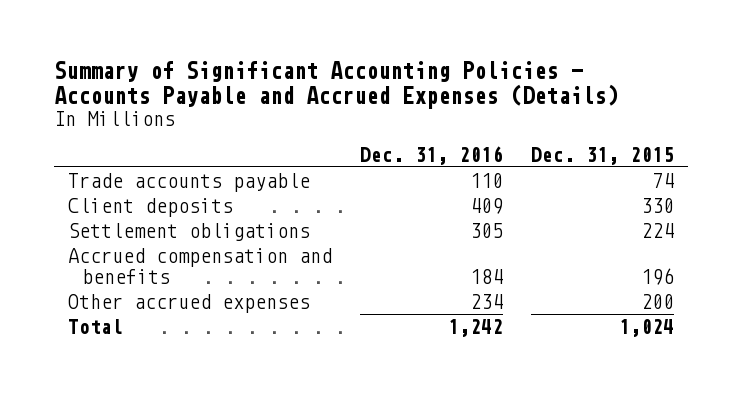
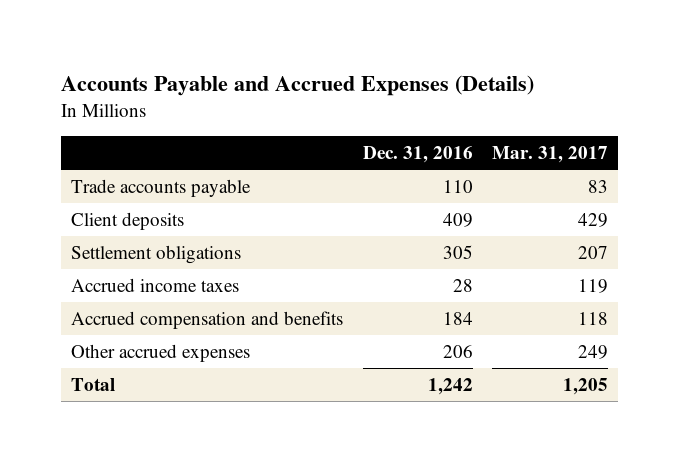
[54,61,619,109] Summary of Significant Accounting Policies - Accounts Payable and Accrued Expenses (Details) -> [61,75,535,97] Accounts Payable and Accrued Expenses (Details)
[530,146,674,165] Dec. 31, 2015 -> none
none -> [492,145,609,163] Mar. 31, 2017
none -> [71,277,240,292] Accrued income taxes
[469,293,503,309] 234 -> [442,344,473,358] 206

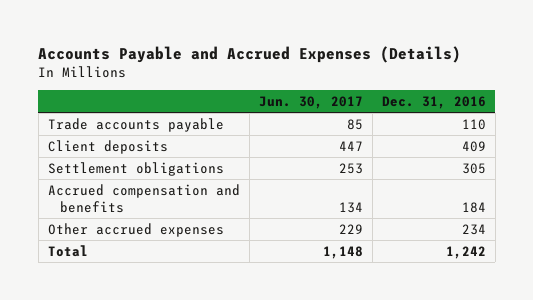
[492,145,609,163] Mar. 31, 2017 -> none
none -> [258,95,363,109] Jun. 30, 2017
[71,277,240,292] Accrued income taxes -> none
[442,344,473,358] 206 -> [461,223,486,235] 234

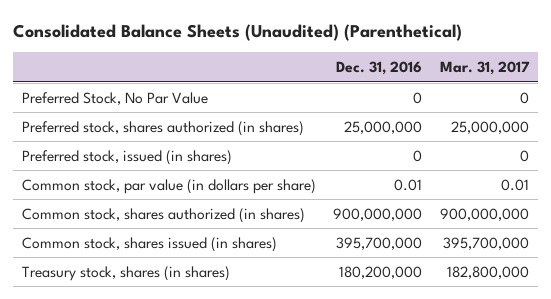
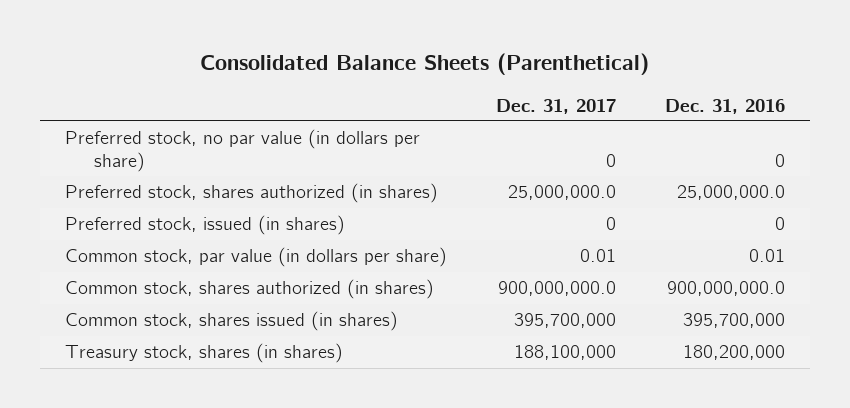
[12,23,462,41] Consolidated Balance Sheets (Unaudited) (Parenthetical) -> [199,53,649,76] Consolidated Balance Sheets (Parenthetical)
[440,61,531,76] Mar. 31, 2017 -> none
none -> [495,98,616,114] Dec. 31, 2017
[21,91,208,105] Preferred Stock, No Par Value -> [64,129,420,173] Preferred stock, no par value (in dollars per share)
[344,120,423,134] 25,000,000 -> [677,185,786,201] 25,000,000.0
[333,207,423,221] 900,000,000 -> [667,281,786,297] 900,000,000.0

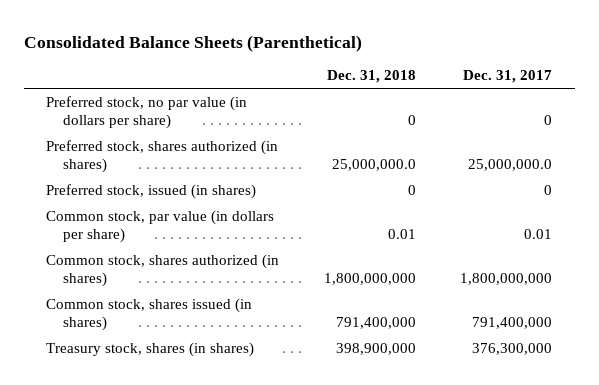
[665,98,786,114] Dec. 31, 2016 -> none
none -> [326,70,416,84] Dec. 31, 2018
[497,281,616,297] 900,000,000.0 -> [460,273,553,286] 1,800,000,000
[513,313,616,329] 395,700,000 -> [472,317,553,330] 791,400,000
[513,345,616,361] 188,100,000 -> [472,342,553,355] 376,300,000

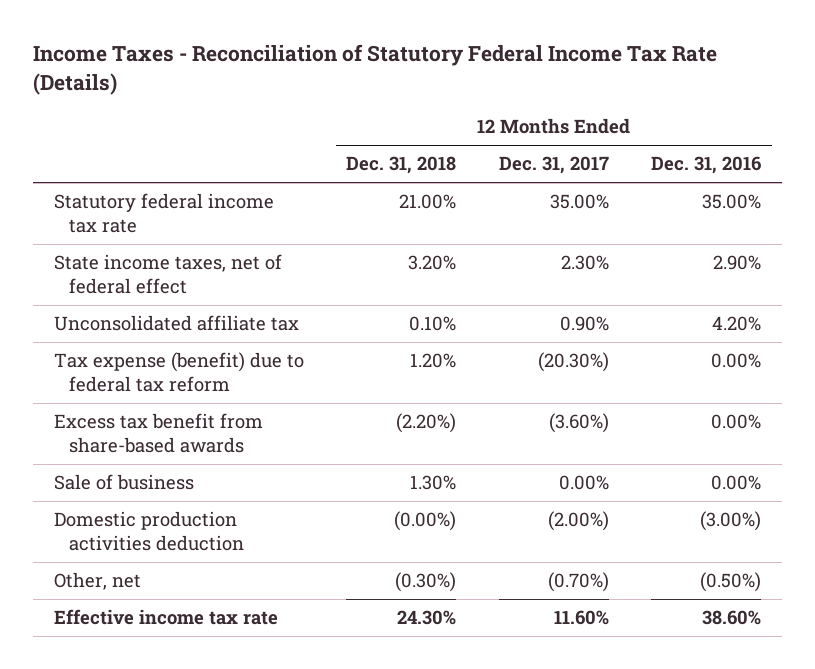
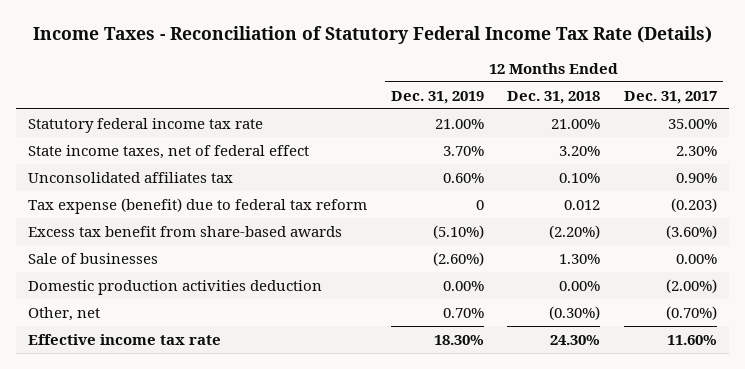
[651,156,762,175] Dec. 31, 2016 -> none
none -> [390,90,484,104] Dec. 31, 2019
[53,315,299,332] Unconsolidated affiliate tax -> [28,171,234,183] Unconsolidated affiliates tax
[410,353,457,369] 1.20% -> [564,199,601,210] 0.012
[537,352,609,373] (20.30%) -> [671,197,718,212] (0.203)
[53,474,194,491] Sale of business -> [28,252,159,264] Sale of businesses
[394,511,457,532] (0.00%) -> [559,280,601,291] 0.00%

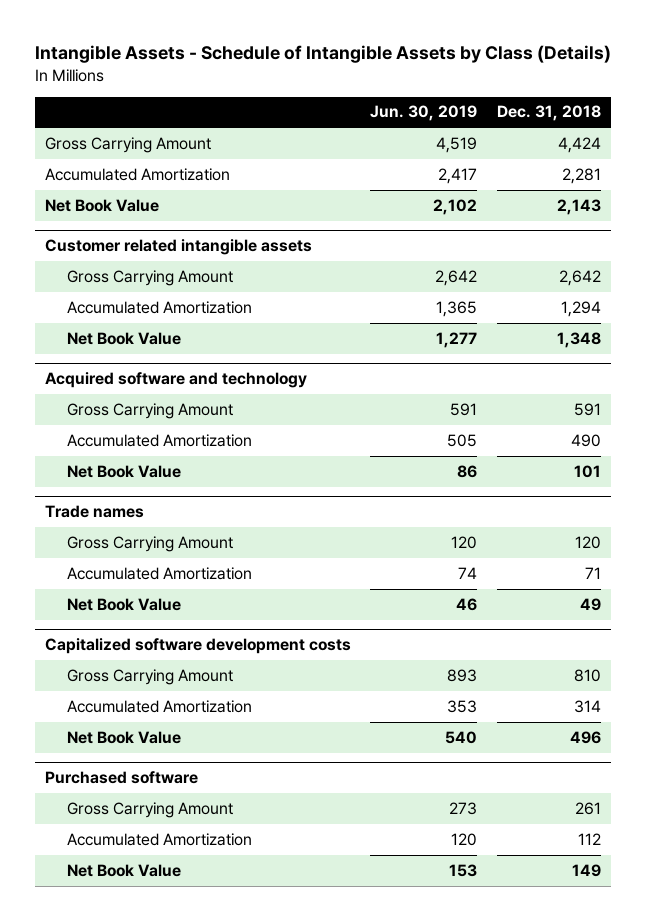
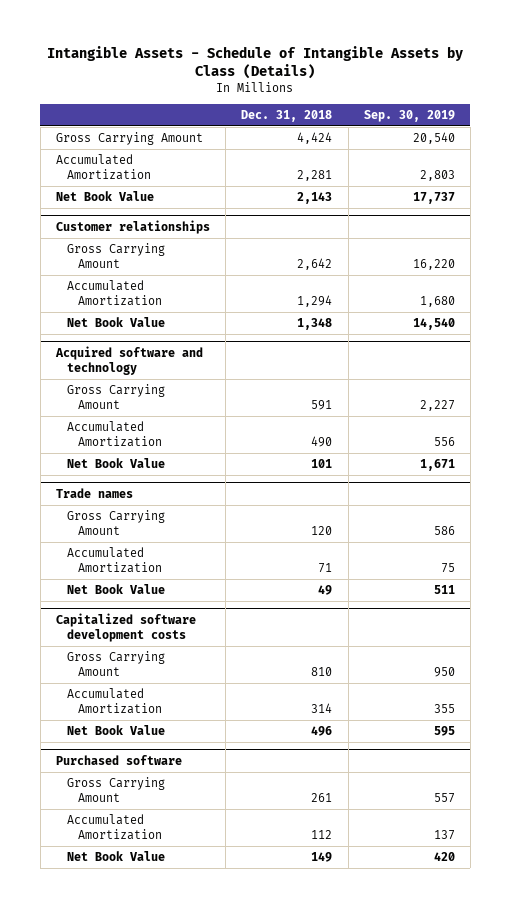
[370,105,478,122] Jun. 30, 2019 -> none
none -> [363,109,455,122] Sep. 30, 2019
[44,239,312,256] Customer related intangible assets -> [56,219,211,234] Customer relationships

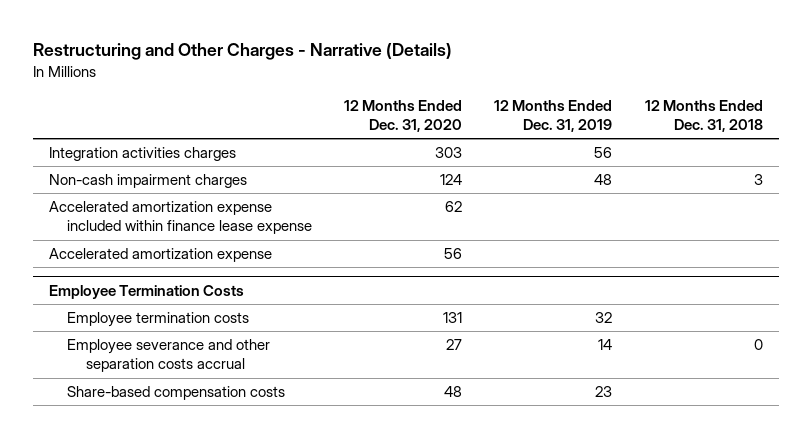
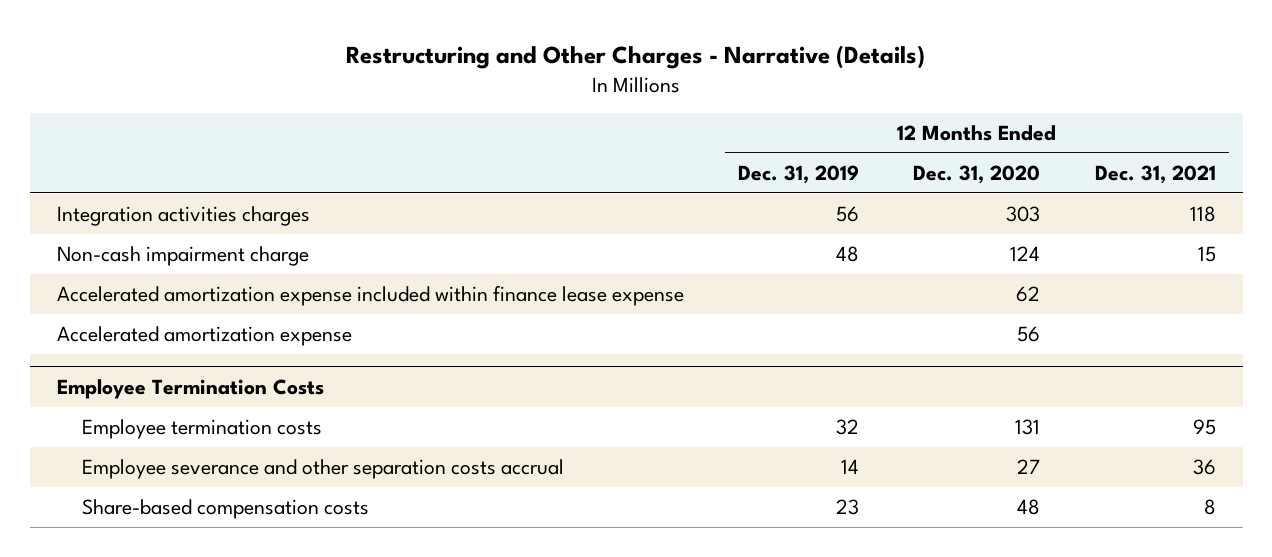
[644,99,763,132] 12 Months Ended Dec. 31, 2018 -> none
none -> [1094,164,1216,184] Dec. 31, 2021
[49,174,248,189] Non-cash impairment charges -> [56,245,309,266] Non-cash impairment charge

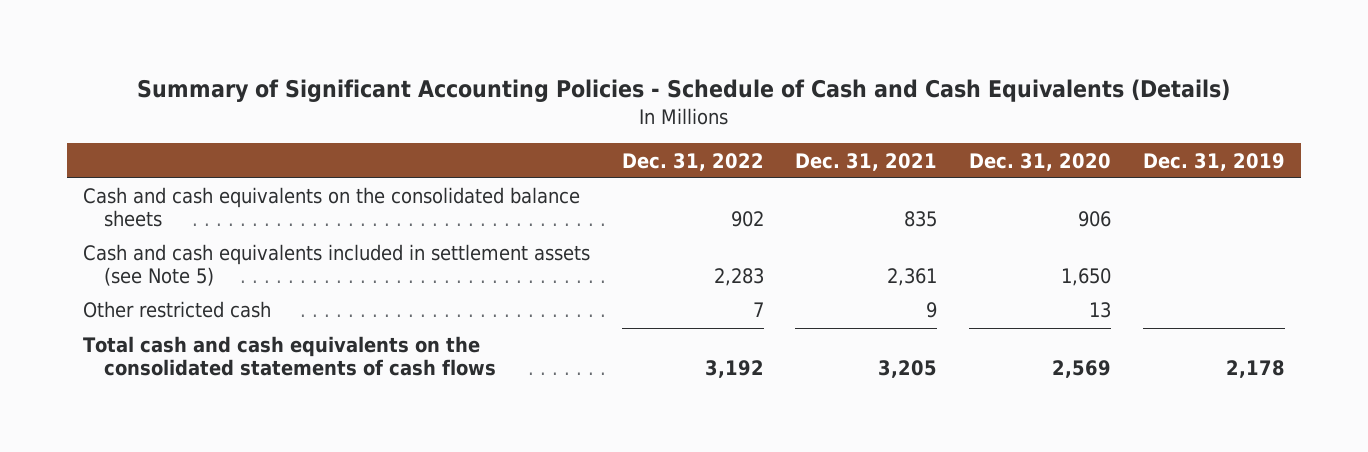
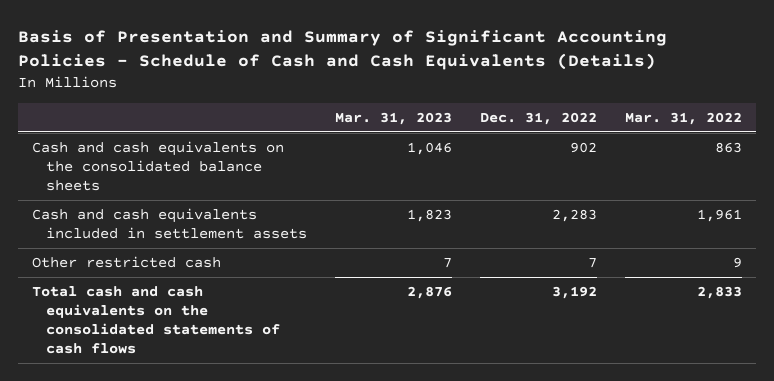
[136,79,1230,103] Summary of Significant Accounting Policies - Schedule of Cash and Cash Equivalents (Details) -> [17,30,667,71] Basis of Presentation and Summary of Significant Accounting Policies - Schedule of Cash and Cash Equivalents (Details)
[795,152,938,171] Dec. 31, 2021 -> none
[969,152,1112,171] Dec. 31, 2020 -> none
[1143,152,1286,171] Dec. 31, 2019 -> none
none -> [334,111,452,125] Mar. 31, 2023
none -> [624,111,742,125] Mar. 31, 2022
[82,244,590,286] Cash and cash equivalents included in settlement assets (see Note 5) -> [31,208,307,240] Cash and cash equivalents included in settlement assets

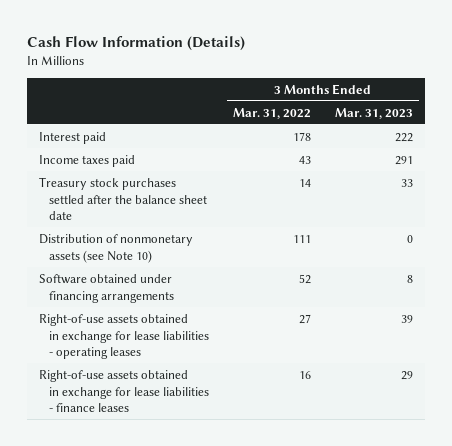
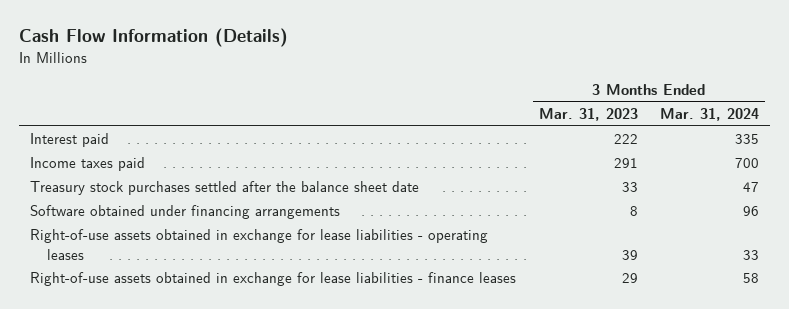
[233,107,312,119] Mar. 31, 2022 -> none
none -> [660,108,760,122] Mar. 31, 2024
[38,233,193,263] Distribution of nonmonetary assets (see Note 10) -> none

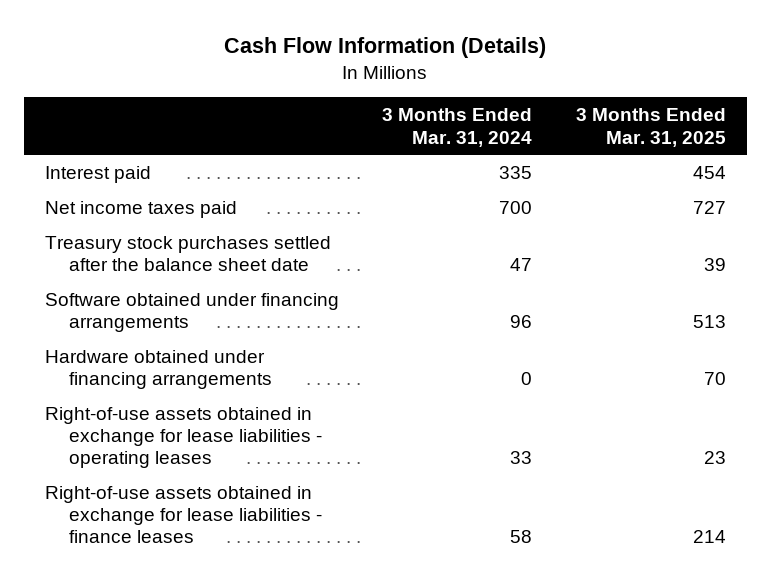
[538,108,638,122] Mar. 31, 2023 -> none
none -> [575,108,726,147] 3 Months Ended Mar. 31, 2025
[29,157,145,172] Income taxes paid -> [45,200,238,218] Net income taxes paid
none -> [45,349,272,390] Hardware obtained under financing arrangements

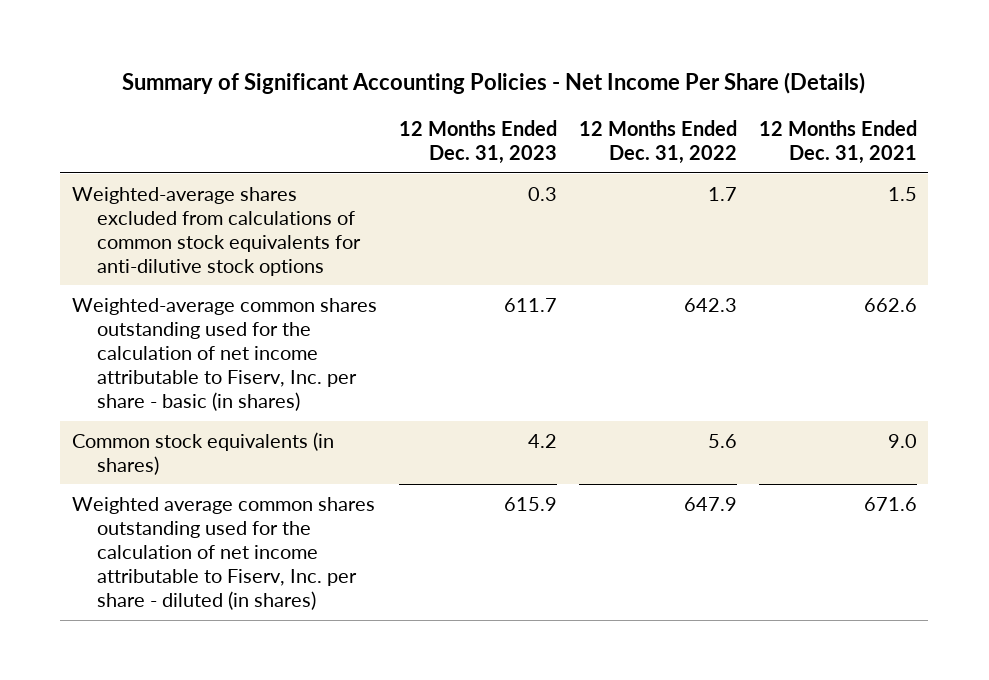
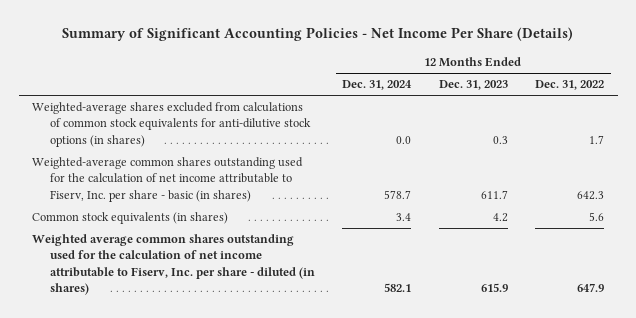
[759,120,918,165] 12 Months Ended Dec. 31, 2021 -> none
none -> [342,80,413,91] Dec. 31, 2024
[71,186,361,276] Weighted-average shares excluded from calculations of common stock equivalents for anti-dilutive stock options -> [32,102,312,147] Weighted-average shares excluded from calculations of common stock equivalents for anti-dilutive stock options (in shares)

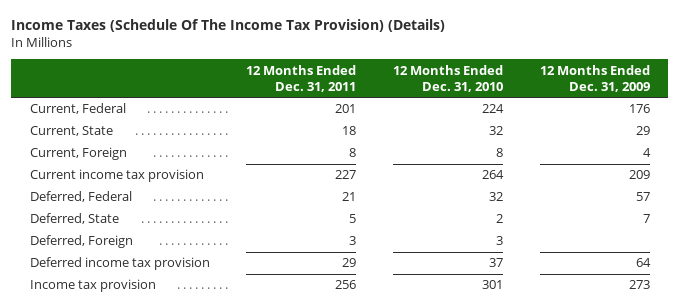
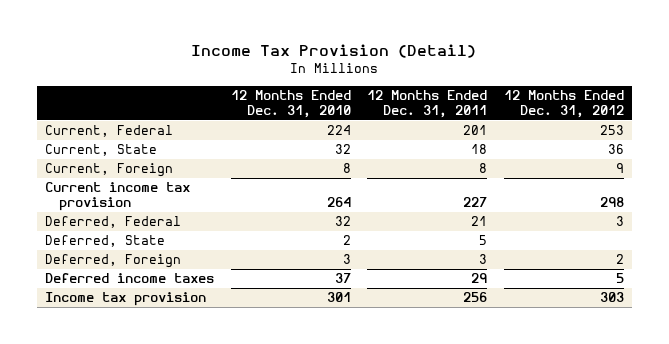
[11,19,446,33] Income Taxes (Schedule Of The Income Tax Provision) (Details) -> [191,44,477,59] Income Tax Provision (Detail)
[540,64,651,92] 12 Months Ended Dec. 31, 2009 -> none
none -> [503,89,624,119] 12 Months Ended Dec. 31, 2012
[29,257,210,271] Deferred income tax provision -> [45,273,215,284] Deferred income taxes

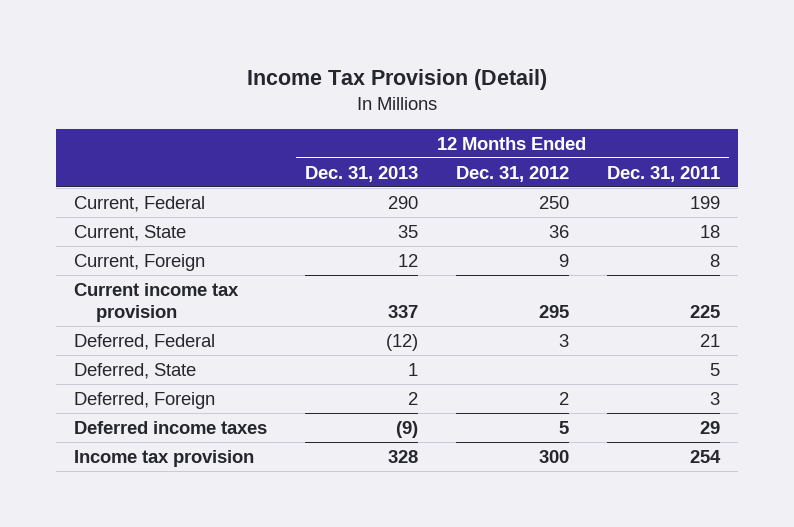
[230,89,351,119] 12 Months Ended Dec. 31, 2010 -> none
none -> [305,165,419,182] Dec. 31, 2013
[463,125,488,136] 201 -> [689,195,720,209] 199
[599,125,624,136] 253 -> [538,195,569,209] 250
[463,197,488,208] 227 -> [689,304,720,318] 225
[599,197,624,208] 298 -> [538,304,569,318] 295
[463,292,488,303] 256 -> [689,449,721,463] 254
[599,292,624,303] 303 -> [538,449,569,463] 300

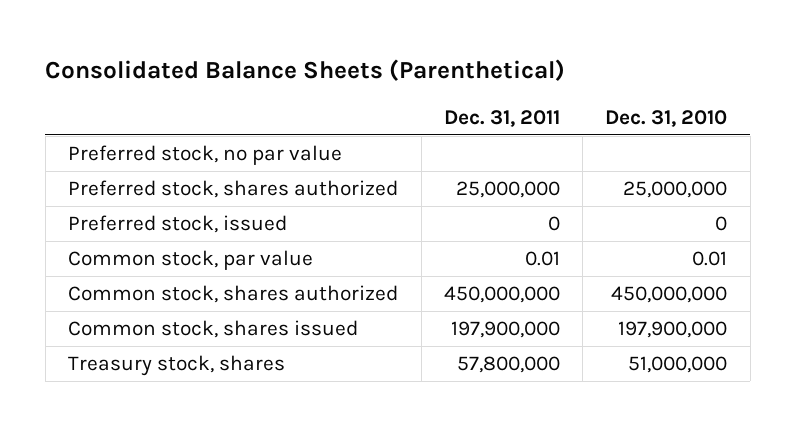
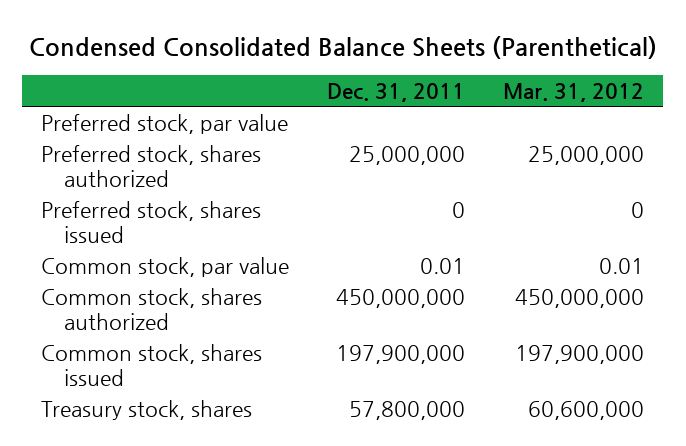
[45,59,566,82] Consolidated Balance Sheets (Parenthetical) -> [28,35,657,59] Condensed Consolidated Balance Sheets (Parenthetical)
[605,109,728,127] Dec. 31, 2010 -> none
none -> [503,83,645,103] Mar. 31, 2012
[68,145,343,166] Preferred stock, no par value -> [41,113,289,134] Preferred stock, par value
[68,215,288,234] Preferred stock, issued -> [41,200,262,243] Preferred stock, shares issued

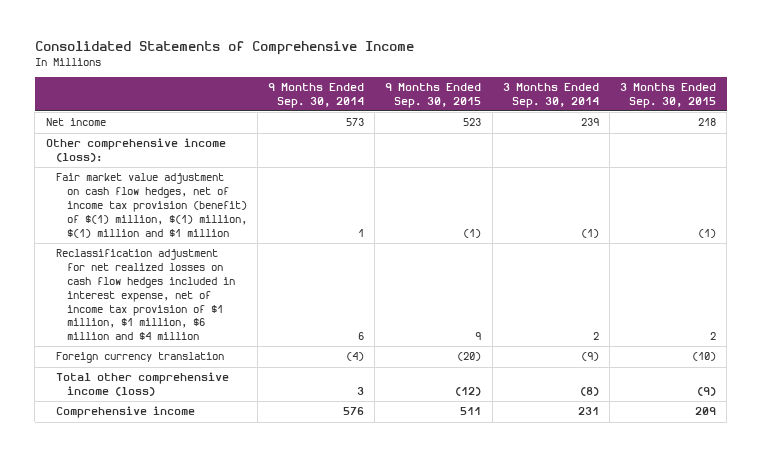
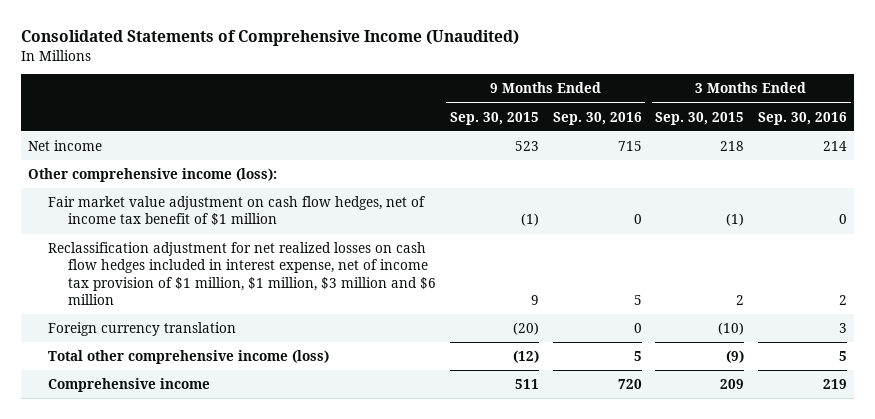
[34,41,414,56] Consolidated Statements of Comprehensive Income -> [21,30,520,47] Consolidated Statements of Comprehensive Income (Unaudited)
[268,82,365,108] 9 Months Ended Sep. 30, 2014 -> none
[502,82,599,108] 3 Months Ended Sep. 30, 2014 -> none
none -> [552,111,642,125] Sep. 30, 2016
none -> [758,111,848,125] Sep. 30, 2016
[56,173,247,238] Fair market value adjustment on cash flow hedges, net of income tax provision (benefit) of $(1) million, $(1) million, $(1) million and $1 million -> [48,195,426,226] Fair market value adjustment on cash flow hedges, net of income tax benefit of $1 million
[56,249,235,341] Reclassification adjustment for net realized losses on cash flow hedges included in interest expense, net of income tax provision of $1 million, $1 million, $6 million and $4 million -> [48,241,437,306] Reclassification adjustment for net realized losses on cash flow hedges included in interest expense, net of income tax provision of $1 million, $1 million, $3 million and $6 million

